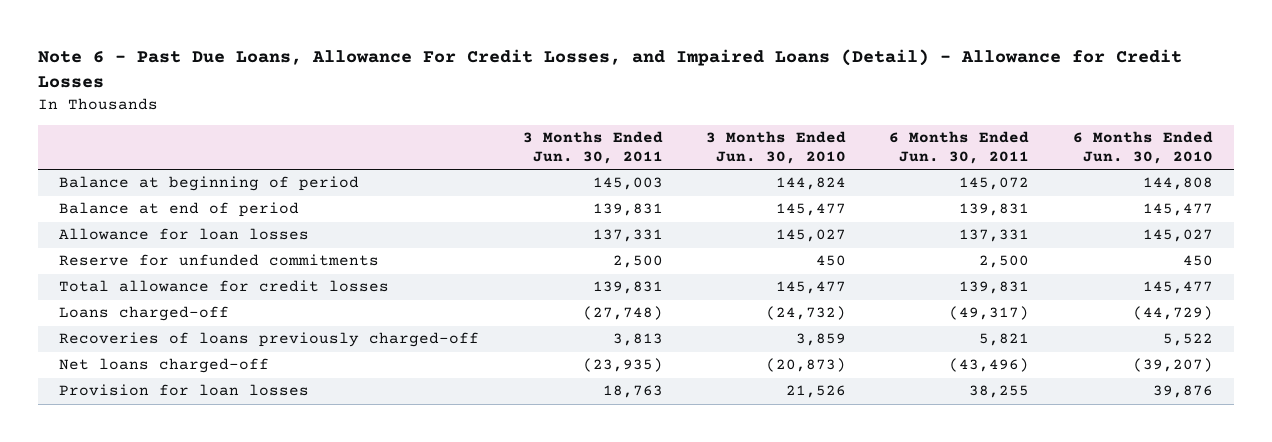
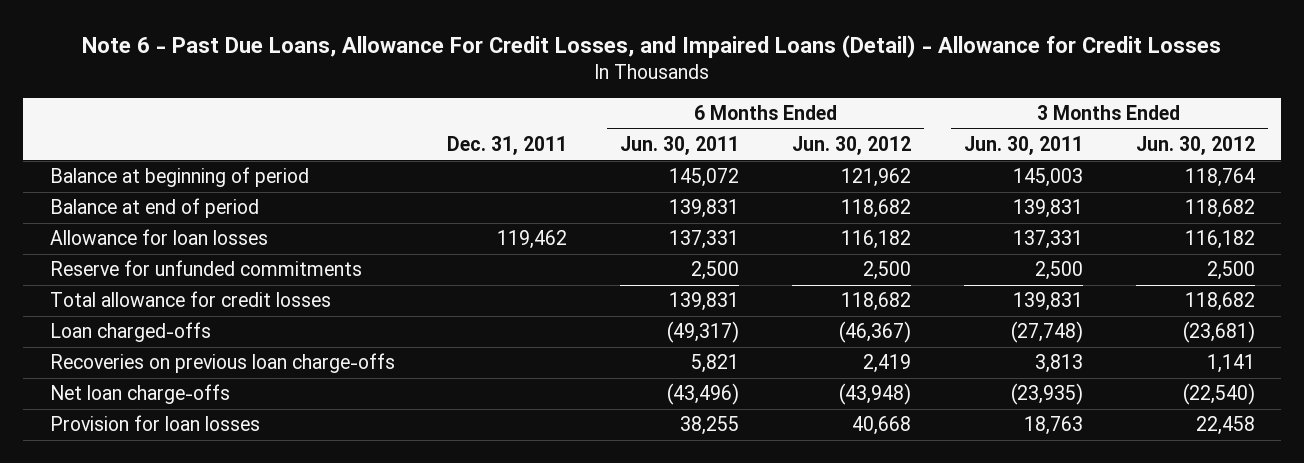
[705,131,846,165] 3 Months Ended Jun. 30, 2010 -> none
[1072,131,1213,165] 6 Months Ended Jun. 30, 2010 -> none
none -> [447,136,568,156] Dec. 31, 2011
none -> [792,136,912,156] Jun. 30, 2012
none -> [1135,136,1255,156] Jun. 30, 2012
[59,306,230,322] Loans charged-off -> [49,322,211,343] Loan charged-offs
[59,332,480,348] Recoveries of loans previously charged-off -> [49,353,395,374] Recoveries on previous loan charge-offs
[59,358,270,374] Net loans charged-off -> [49,384,230,405] Net loan charge-offs

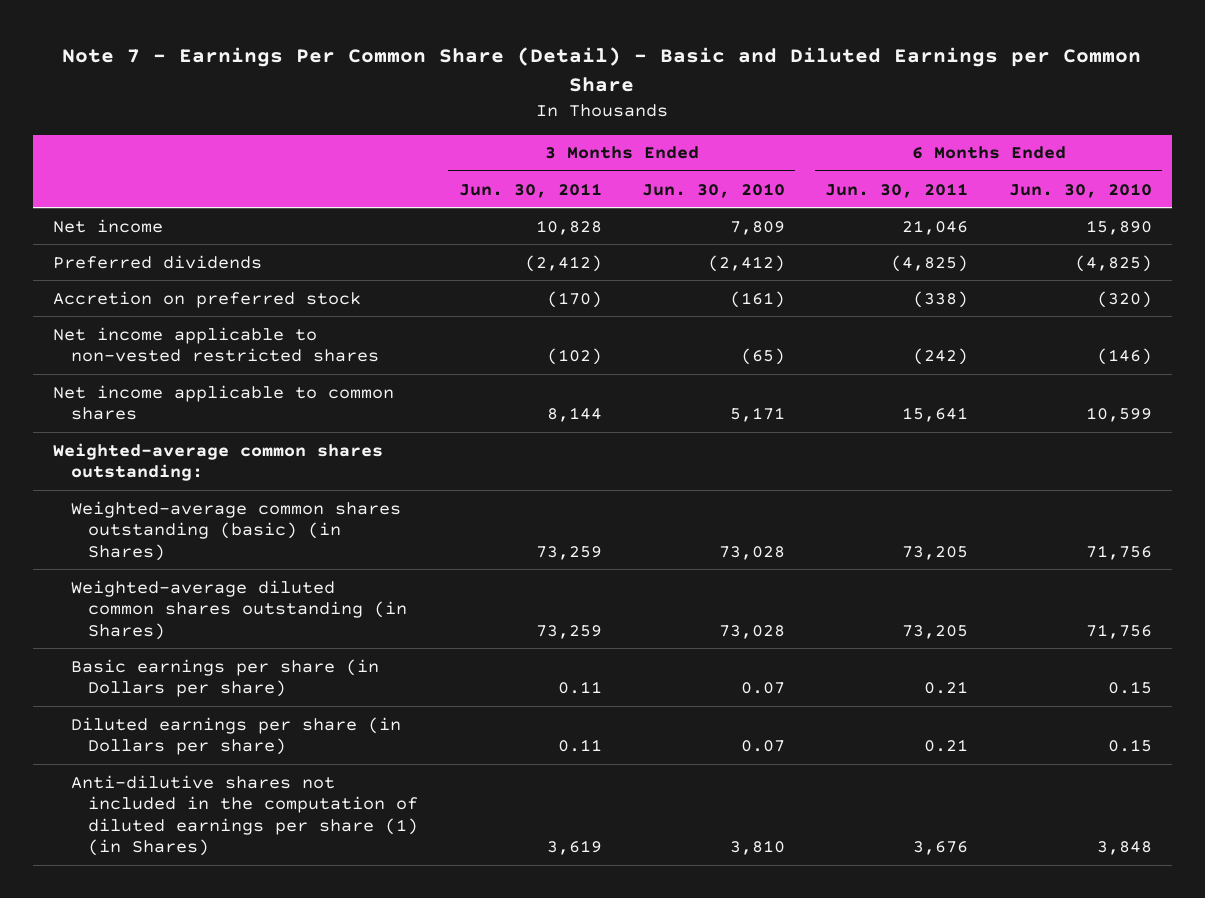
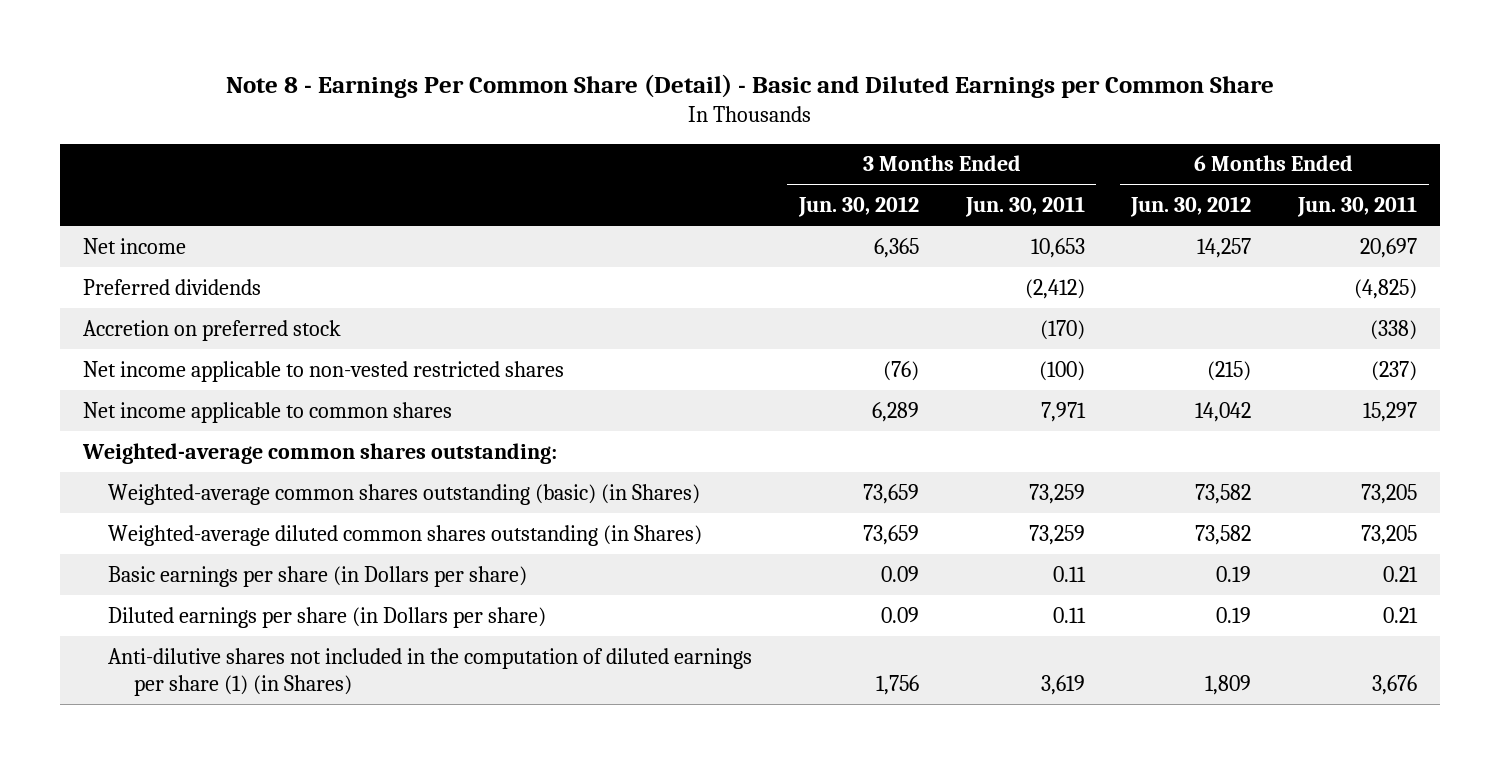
[62,46,1142,92] Note 7 - Earnings Per Common Share (Detail) - Basic and Diluted Earnings per Common Share -> [226,74,1275,99] Note 8 - Earnings Per Common Share (Detail) - Basic and Diluted Earnings per Common Share
[641,182,785,198] Jun. 30, 2010 -> none
[1008,182,1152,198] Jun. 30, 2010 -> none
none -> [798,196,920,218] Jun. 30, 2012
none -> [1130,196,1252,218] Jun. 30, 2012
[535,219,602,235] 10,828 -> [1030,237,1085,258] 10,653
[902,219,969,235] 21,046 -> [1359,237,1417,258] 20,697
[546,348,602,366] (102) -> [1038,360,1085,381] (100)
[913,348,969,366] (242) -> [1370,360,1417,381] (237)
[546,407,602,423] 8,144 -> [1040,401,1086,422] 7,971
[902,407,969,423] 15,641 -> [1362,401,1417,422] 15,297

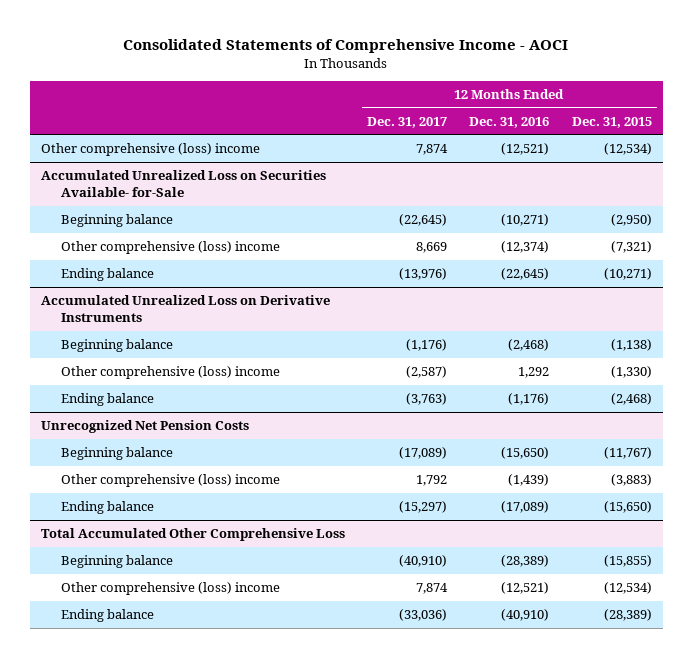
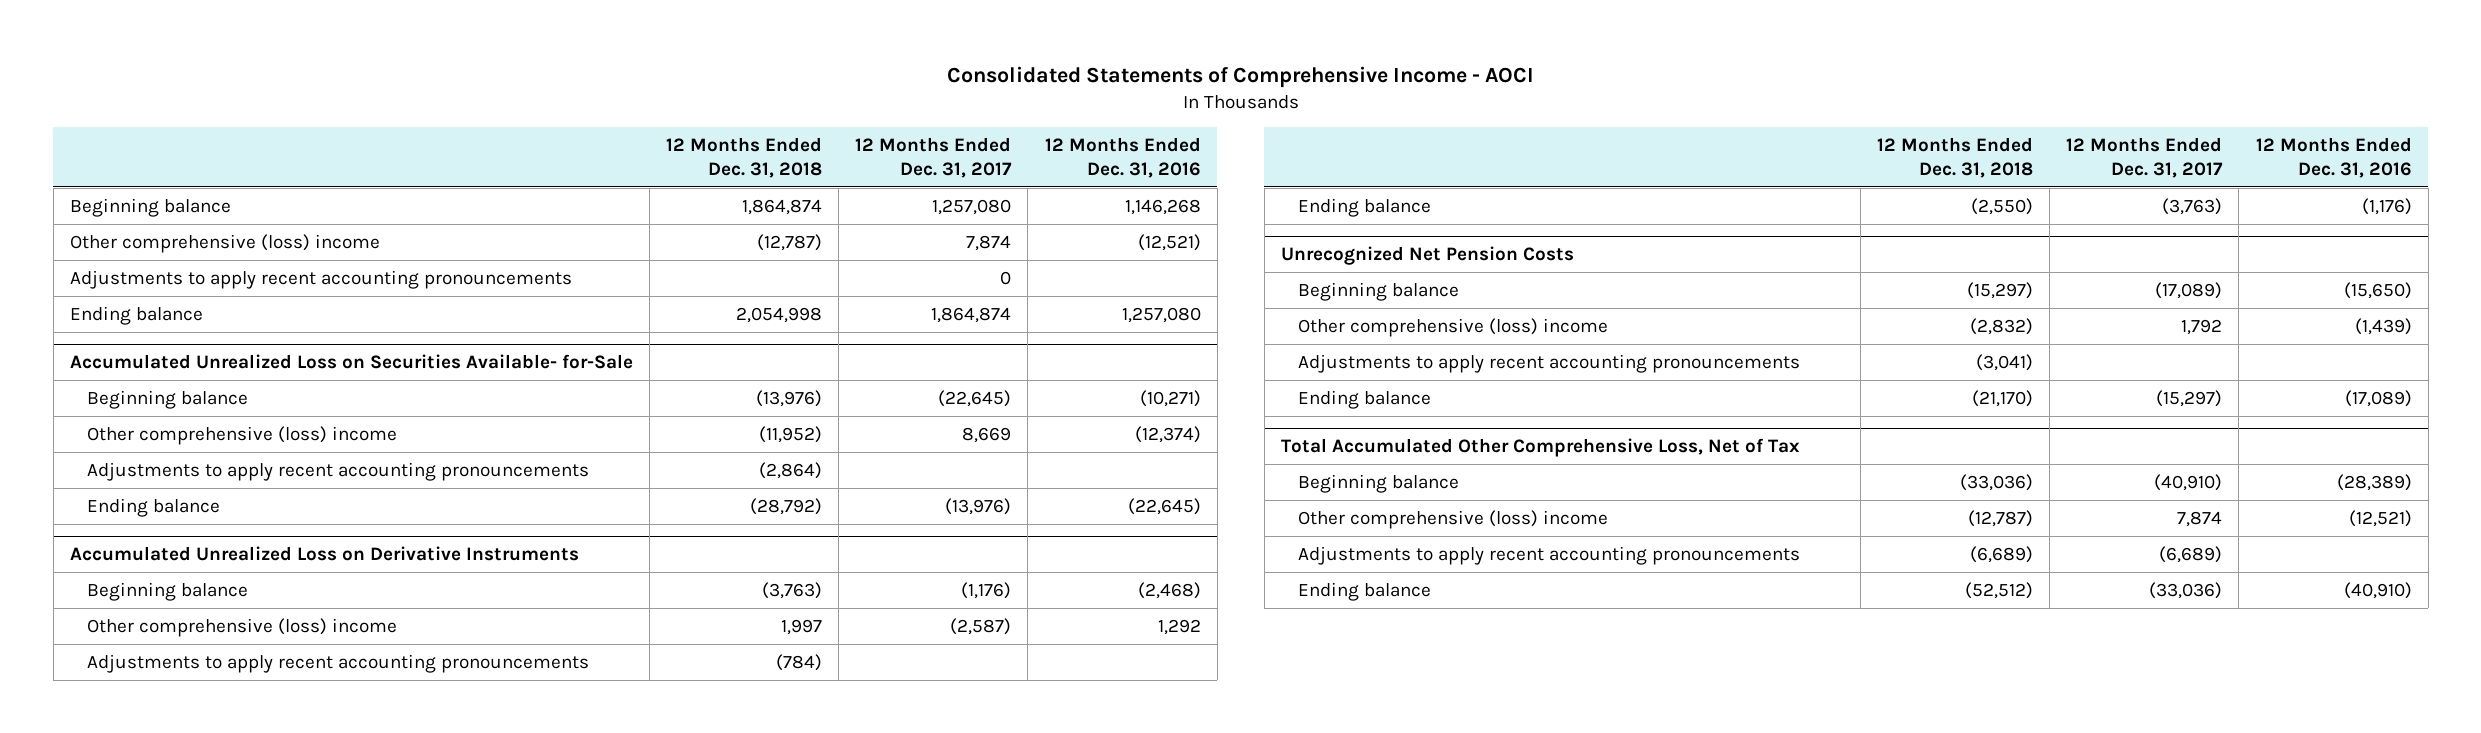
[571,116,652,128] Dec. 31, 2015 -> none
none -> [666,136,823,178] 12 Months Ended Dec. 31, 2018
none -> [69,198,231,218] Beginning balance
none -> [69,270,572,290] Adjustments to apply recent accounting pronouncements
none -> [69,306,203,326] Ending balance
none -> [86,462,589,482] Adjustments to apply recent accounting pronouncements
none -> [86,654,589,674] Adjustments to apply recent accounting pronouncements
none -> [1298,354,1801,374] Adjustments to apply recent accounting pronouncements
[40,528,345,542] Total Accumulated Other Comprehensive Loss -> [1280,438,1800,458] Total Accumulated Other Comprehensive Loss, Net of Tax
none -> [1298,546,1801,566] Adjustments to apply recent accounting pronouncements

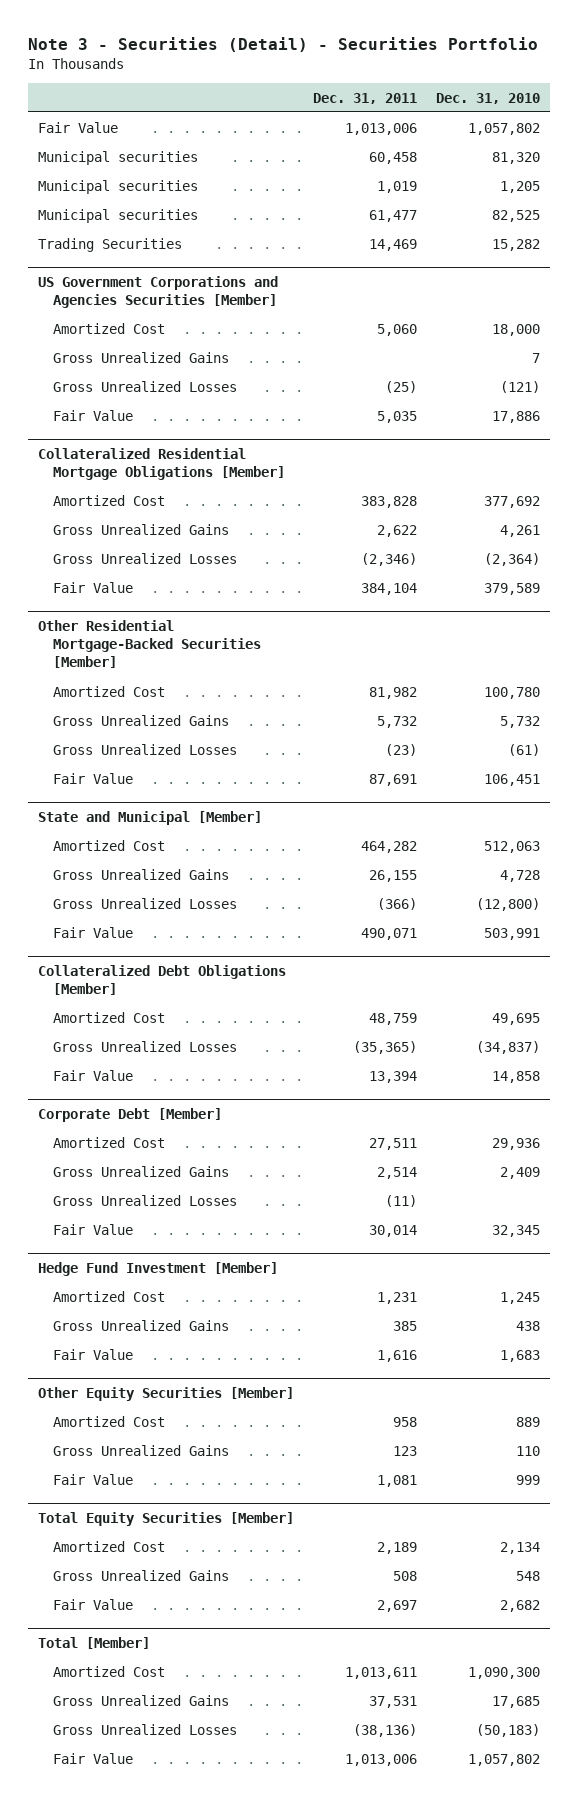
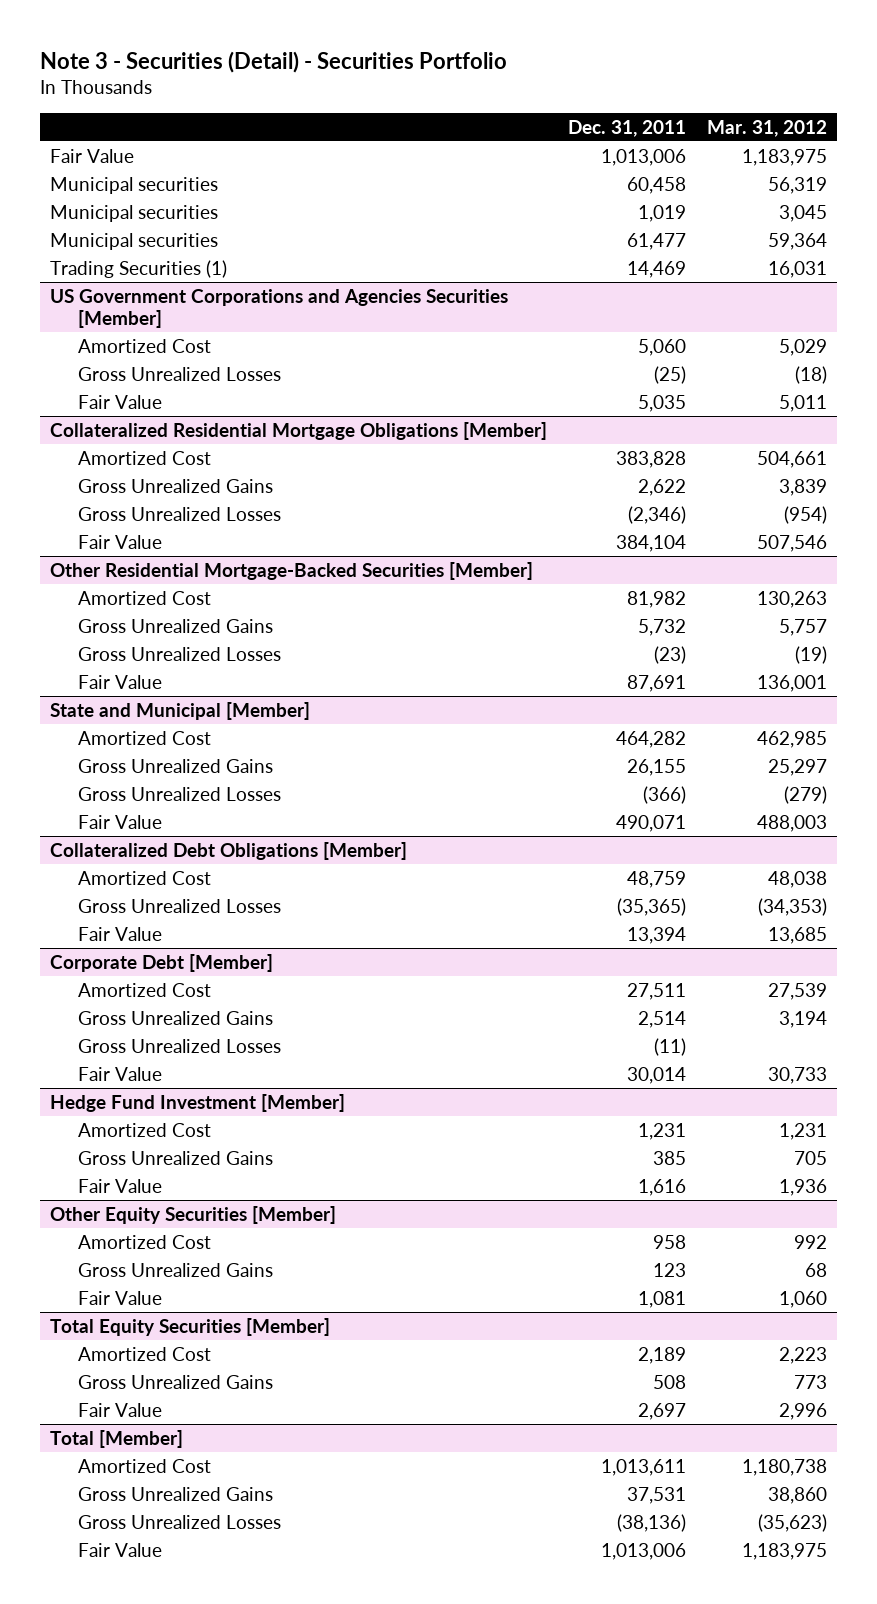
[436,92,541,104] Dec. 31, 2010 -> none
none -> [706,119,827,137] Mar. 31, 2012
[37,237,182,252] Trading Securities -> [50,259,228,278] Trading Securities (1)
[52,351,229,363] Gross Unrealized Gains -> none

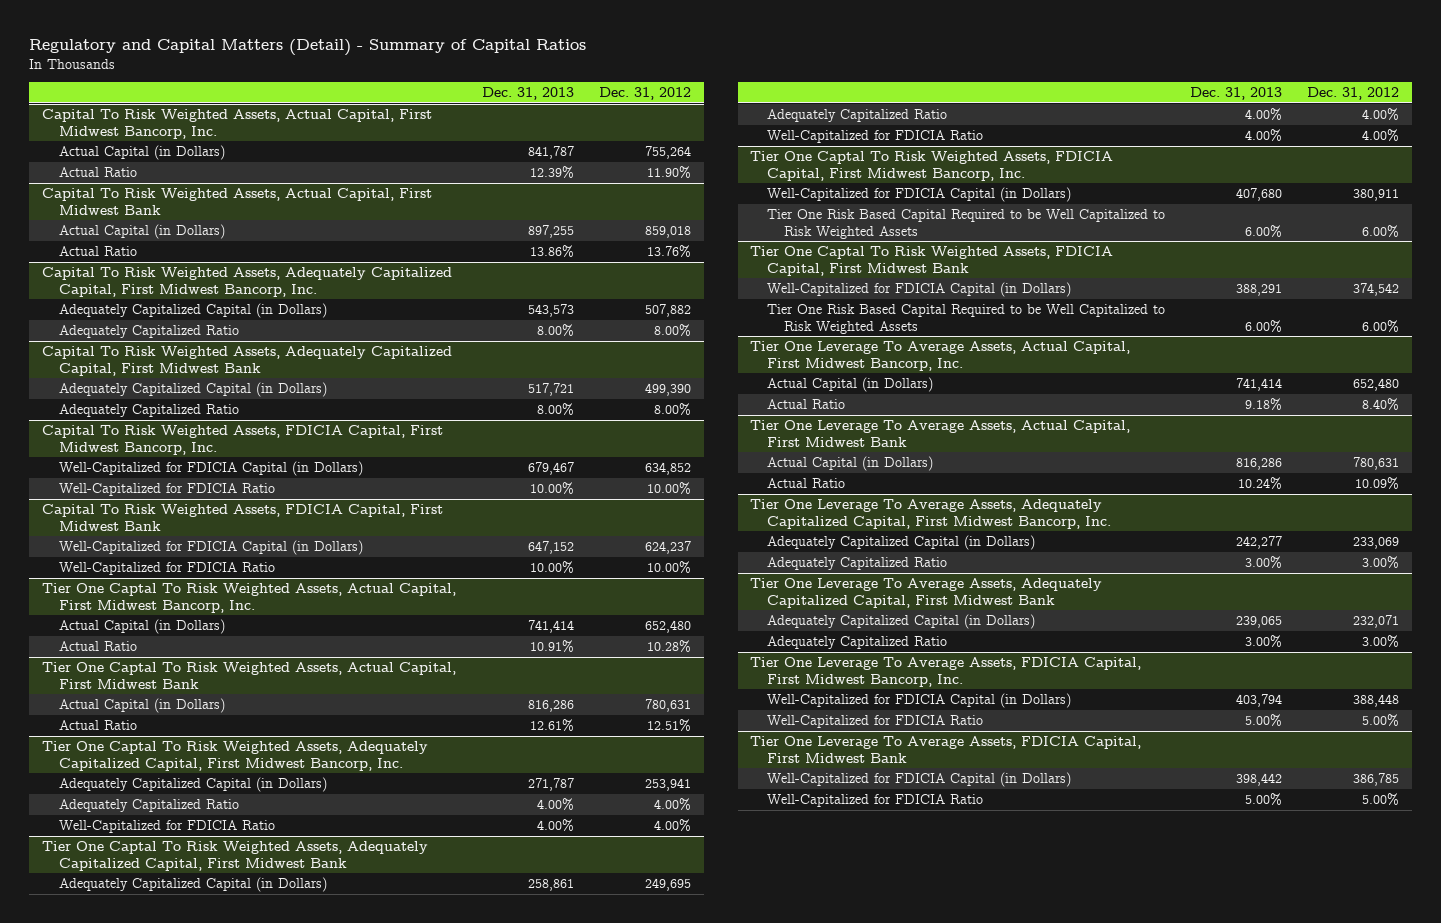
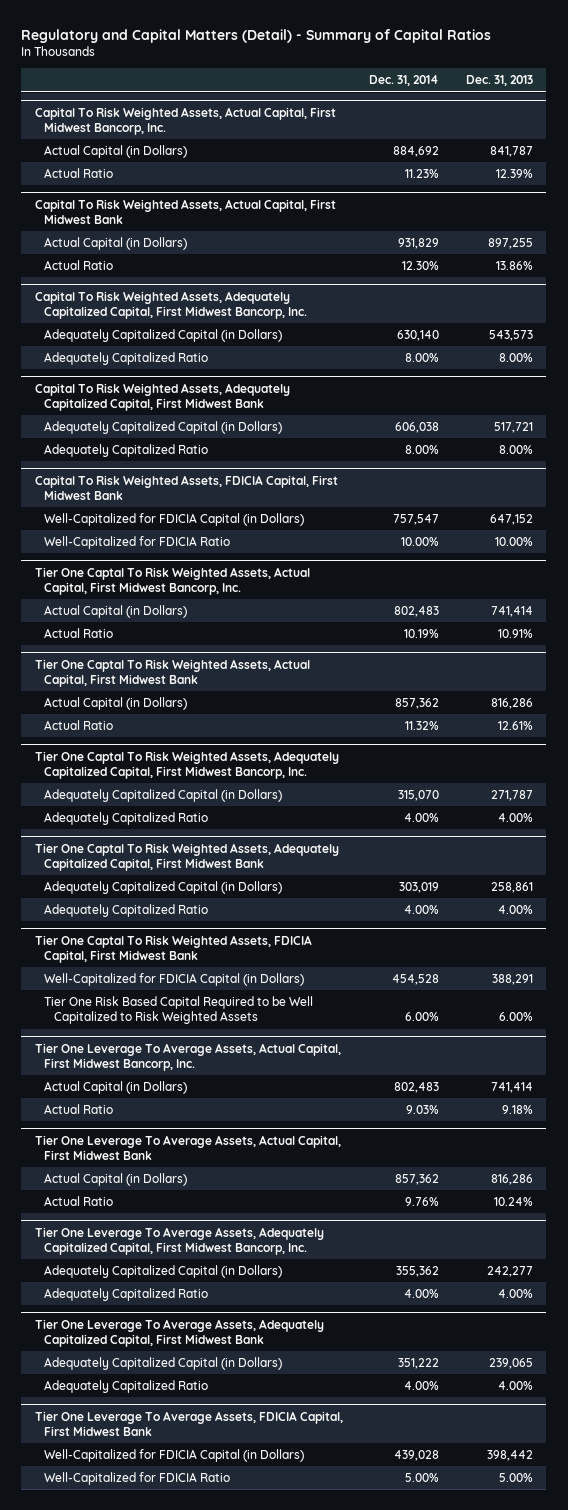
[599,87,692,101] Dec. 31, 2012 -> none
none -> [369,75,440,87] Dec. 31, 2014
[41,424,443,455] Capital To Risk Weighted Assets, FDICIA Capital, First Midwest Bancorp, Inc. -> none
[58,460,363,476] Well-Capitalized for FDICIA Capital (in Dollars) -> none
[58,482,275,496] Well-Capitalized for FDICIA Ratio -> none
[58,819,275,833] Well-Capitalized for FDICIA Ratio -> none
[767,129,984,143] Well-Capitalized for FDICIA Ratio -> none
[750,150,1114,181] Tier One Captal To Risk Weighted Assets, FDICIA Capital, First Midwest Bancorp, Inc. -> none
[767,186,1072,202] Well-Capitalized for FDICIA Capital (in Dollars) -> none
[767,208,1166,239] Tier One Risk Based Capital Required to be Well Capitalized to Risk Weighted Assets -> none
[1245,555,1283,569] 3.00% -> [497,1289,533,1299] 4.00%
[750,656,1142,687] Tier One Leverage To Average Assets, FDICIA Capital, First Midwest Bancorp, Inc. -> none
[767,692,1072,708] Well-Capitalized for FDICIA Capital (in Dollars) -> none
[767,714,984,728] Well-Capitalized for FDICIA Ratio -> none
[1245,634,1283,648] 3.00% -> [497,1381,533,1391] 4.00%

